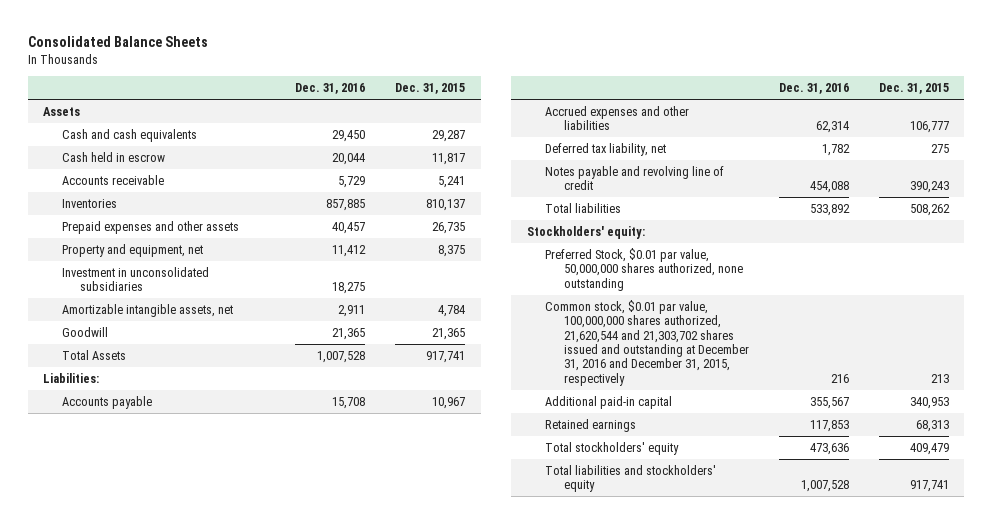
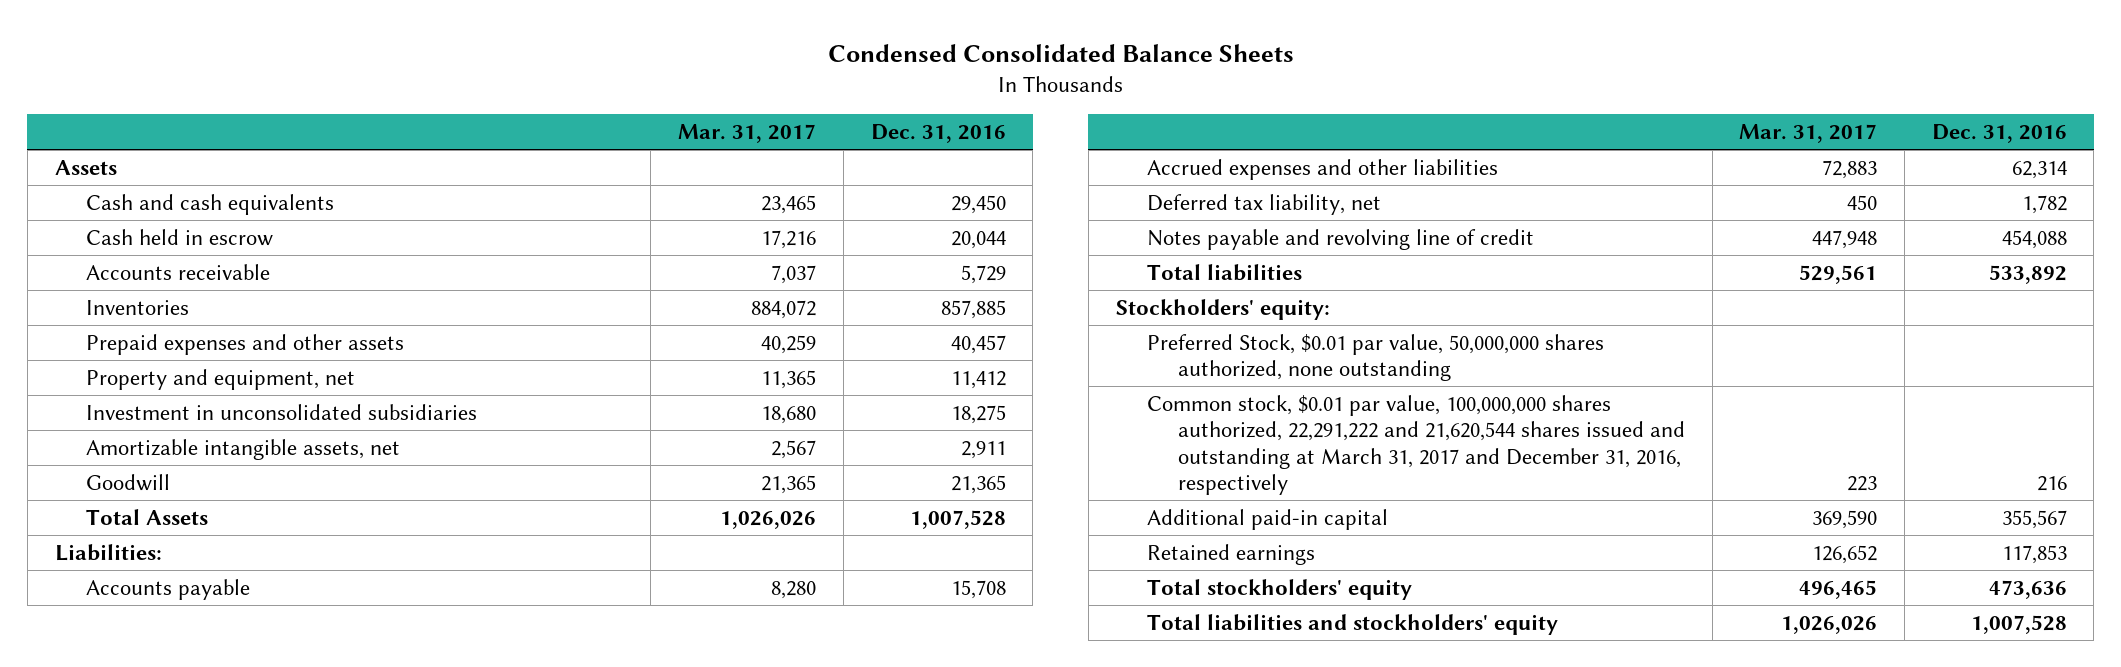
[28,36,209,48] Consolidated Balance Sheets -> [827,44,1294,63] Condensed Consolidated Balance Sheets
[395,83,466,95] Dec. 31, 2015 -> none
none -> [678,124,817,144] Mar. 31, 2017
[545,299,749,386] Common stock, $0.01 par value, 100,000,000 shares authorized, 21,620,544 and 21,303,702 shares issued and outstanding at December 31, 2016 and December 31, 2015, respectively -> [1146,394,1685,496] Common stock, $0.01 par value, 100,000,000 shares authorized, 22,291,222 and 21,620,544 shares issued and outstanding at March 31, 2017 and December 31, 2016, respectively

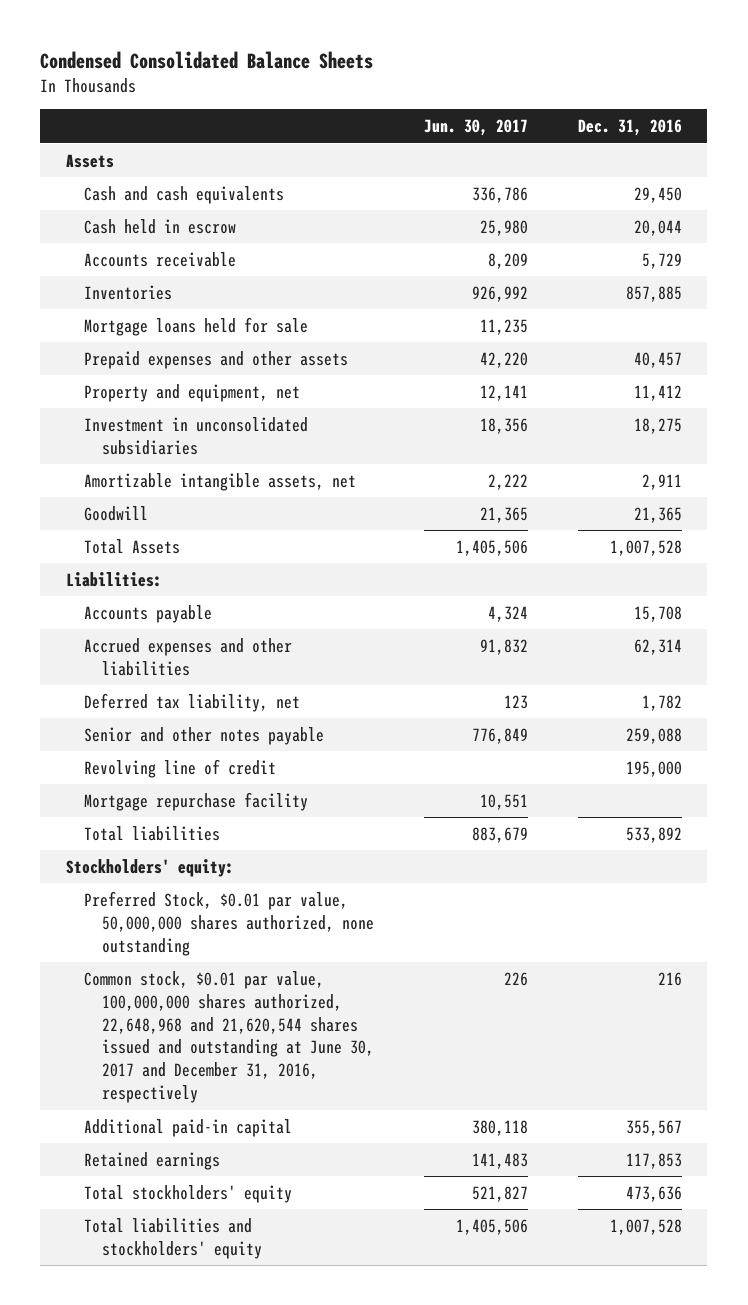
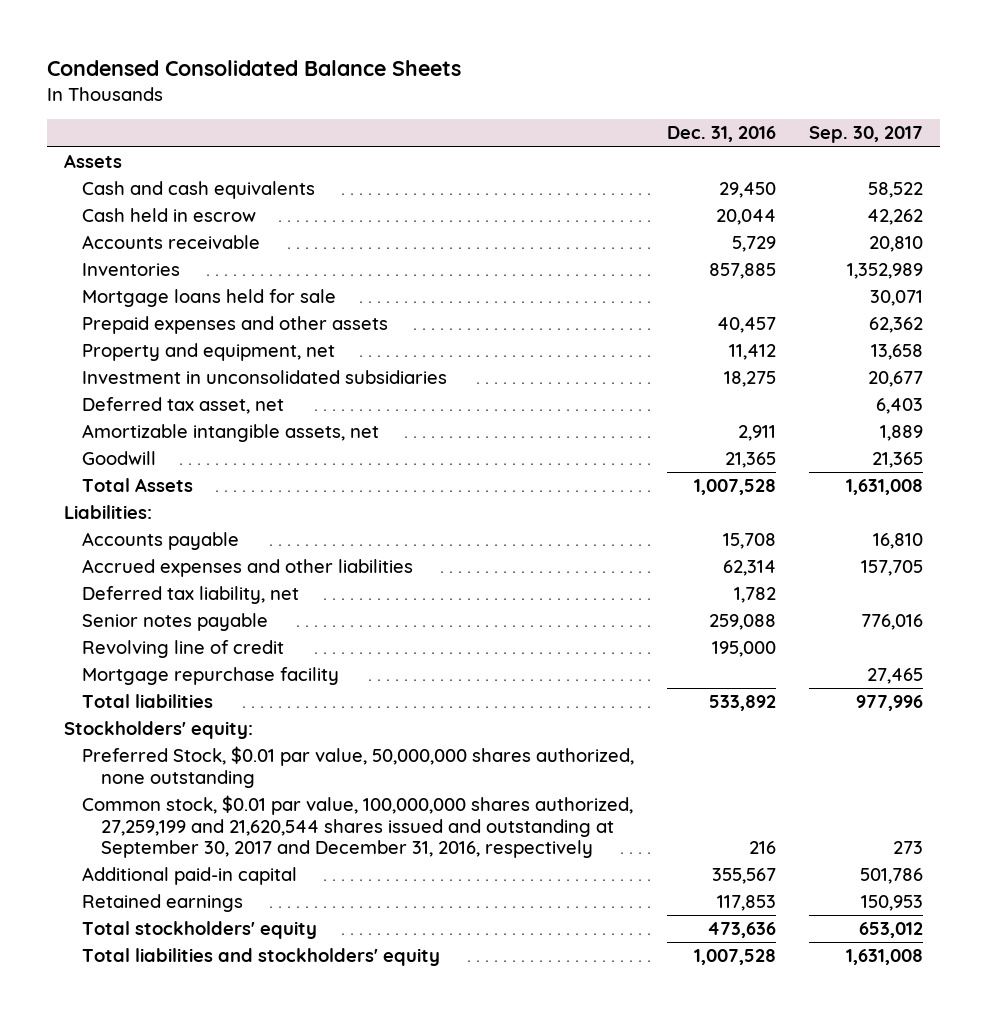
[423,119,528,137] Jun. 30, 2017 -> none
none -> [809,126,924,144] Sep. 30, 2017
none -> [82,397,285,415] Deferred tax asset, net
[83,726,324,745] Senior and other notes payable -> [82,613,269,632] Senior notes payable
[83,970,374,1104] Common stock, $0.01 par value, 100,000,000 shares authorized, 22,648,968 and 21,620,544 shares issued and outstanding at June 30, 2017 and December 31, 2016, respectively -> [82,795,634,859] Common stock, $0.01 par value, 100,000,000 shares authorized, 27,259,199 and 21,620,544 shares issued and outstanding at September 30, 2017 and December 31, 2016, respectively

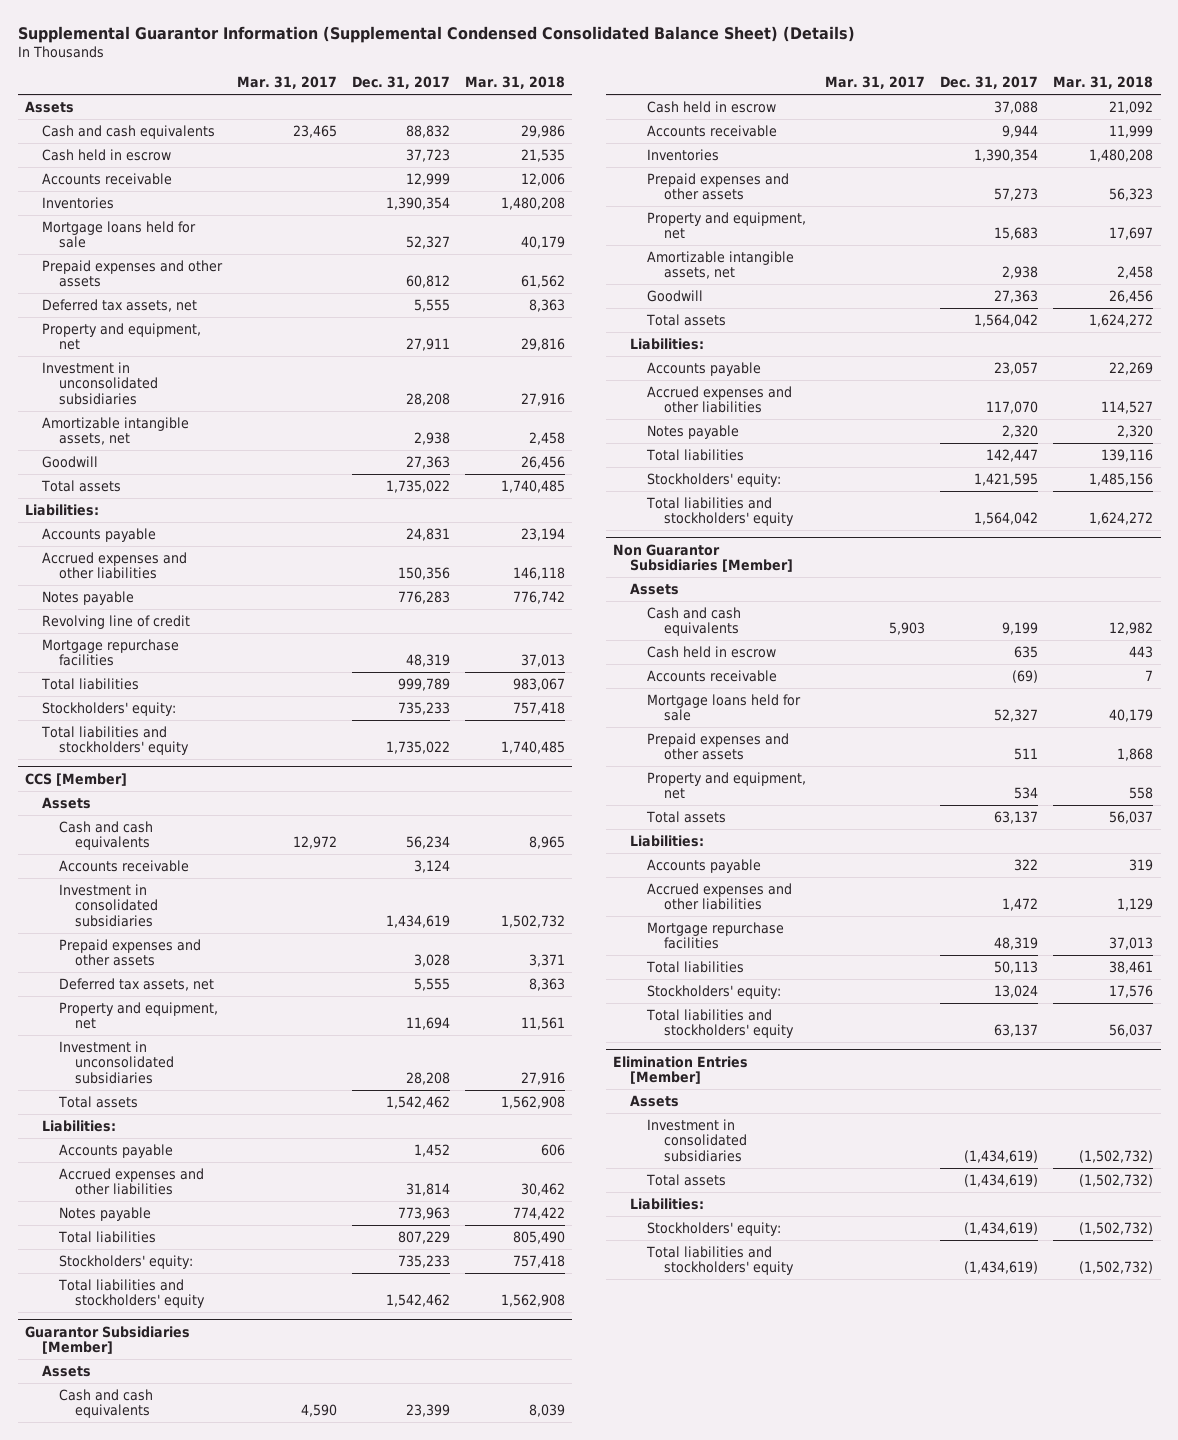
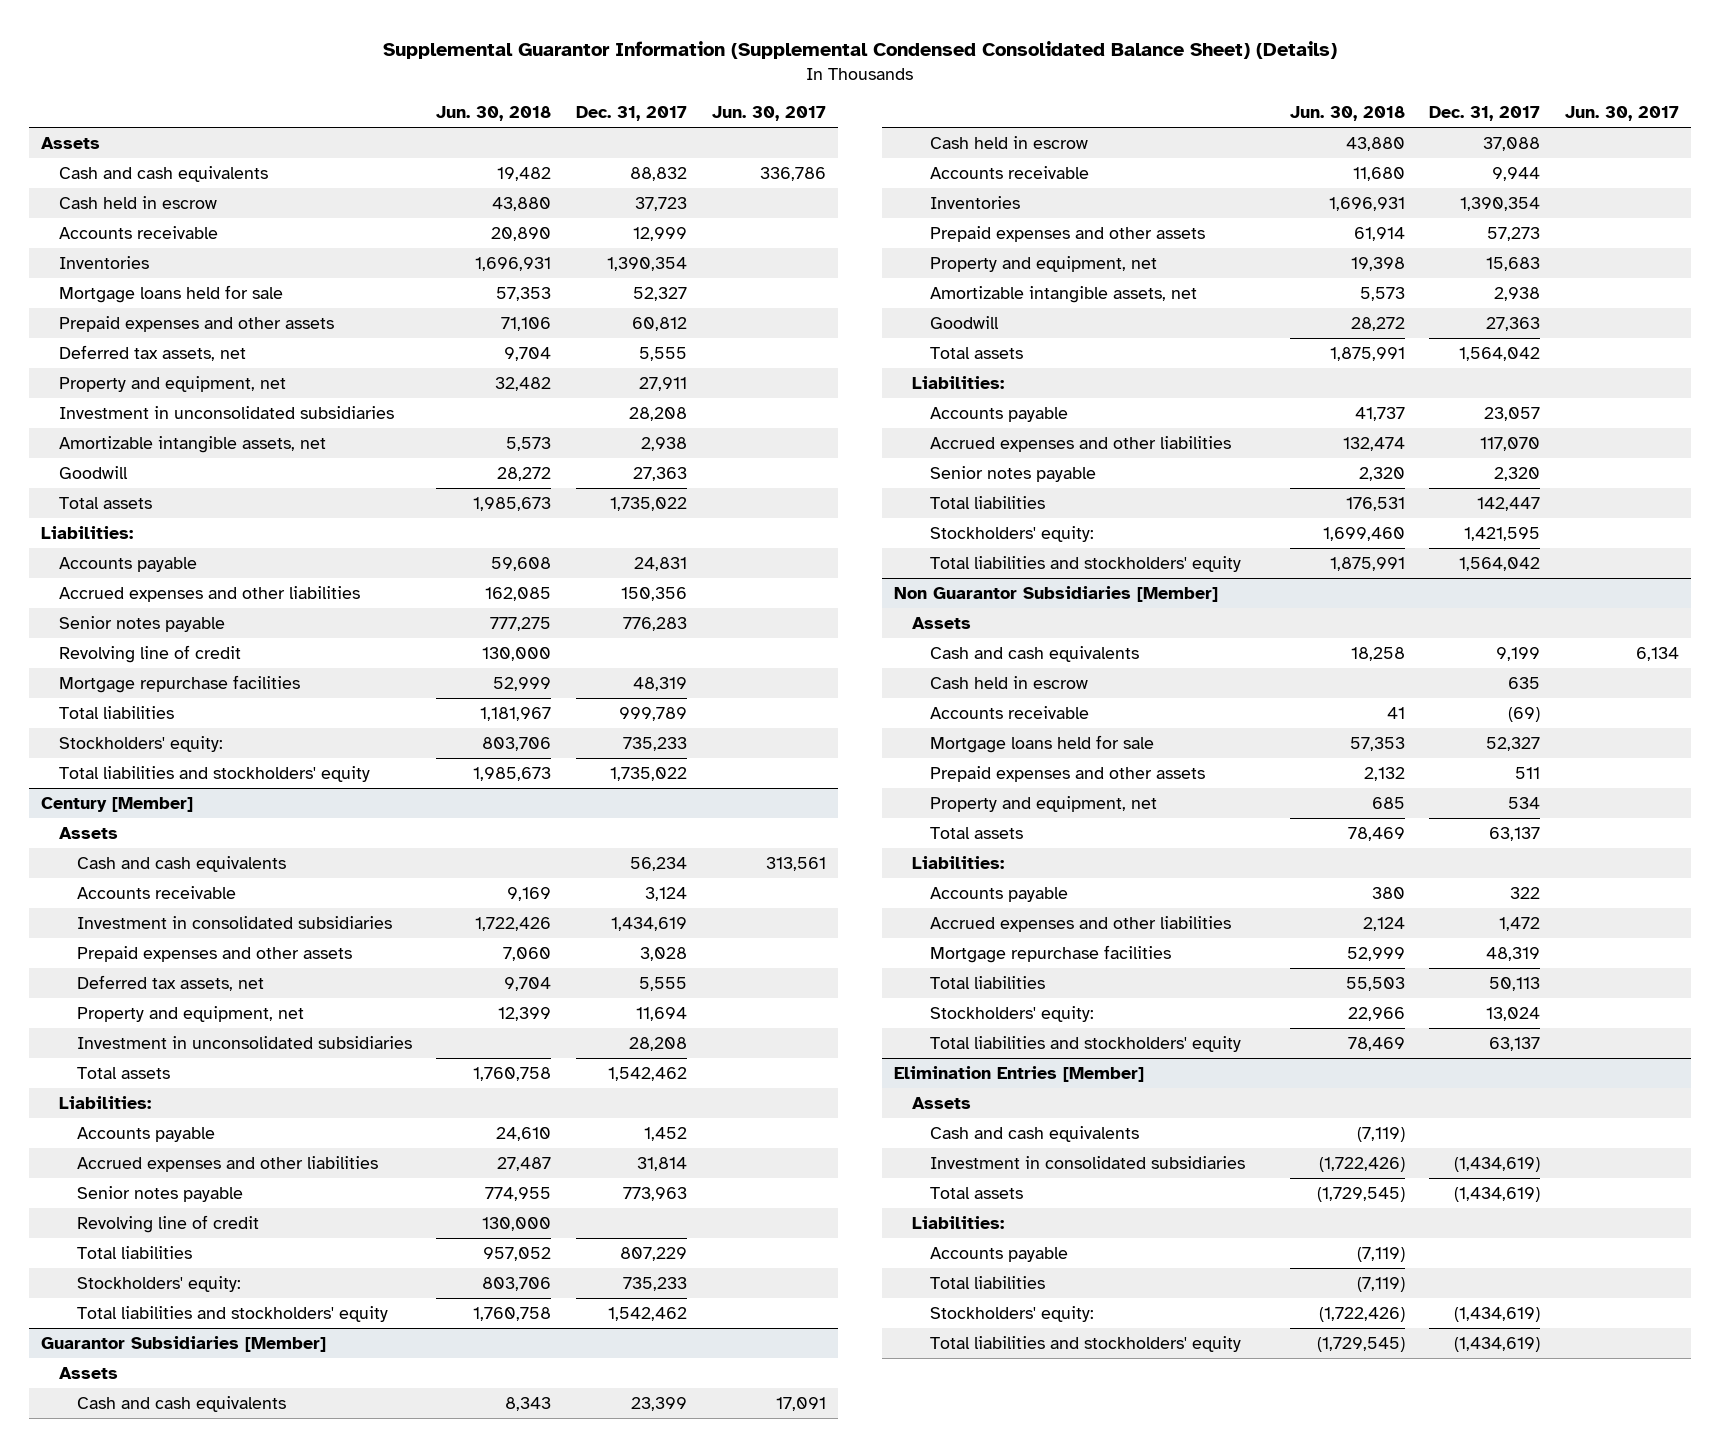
[236,76,337,90] Mar. 31, 2017 -> none
[464,76,565,90] Mar. 31, 2018 -> none
none -> [436,106,552,122] Jun. 30, 2018
none -> [711,106,826,122] Jun. 30, 2017
[41,590,134,605] Notes payable -> [58,616,225,633] Senior notes payable
[25,772,128,786] CCS [Member] -> [40,797,193,813] Century [Member]
[58,1206,151,1221] Notes payable -> [76,1186,243,1203] Senior notes payable
none -> [76,1215,259,1234] Revolving line of credit
[647,424,740,439] Notes payable -> [930,466,1097,483] Senior notes payable
none -> [930,1126,1140,1143] Cash and cash equivalents
none -> [930,1247,1069,1263] Accounts payable
none -> [930,1276,1046,1290] Total liabilities

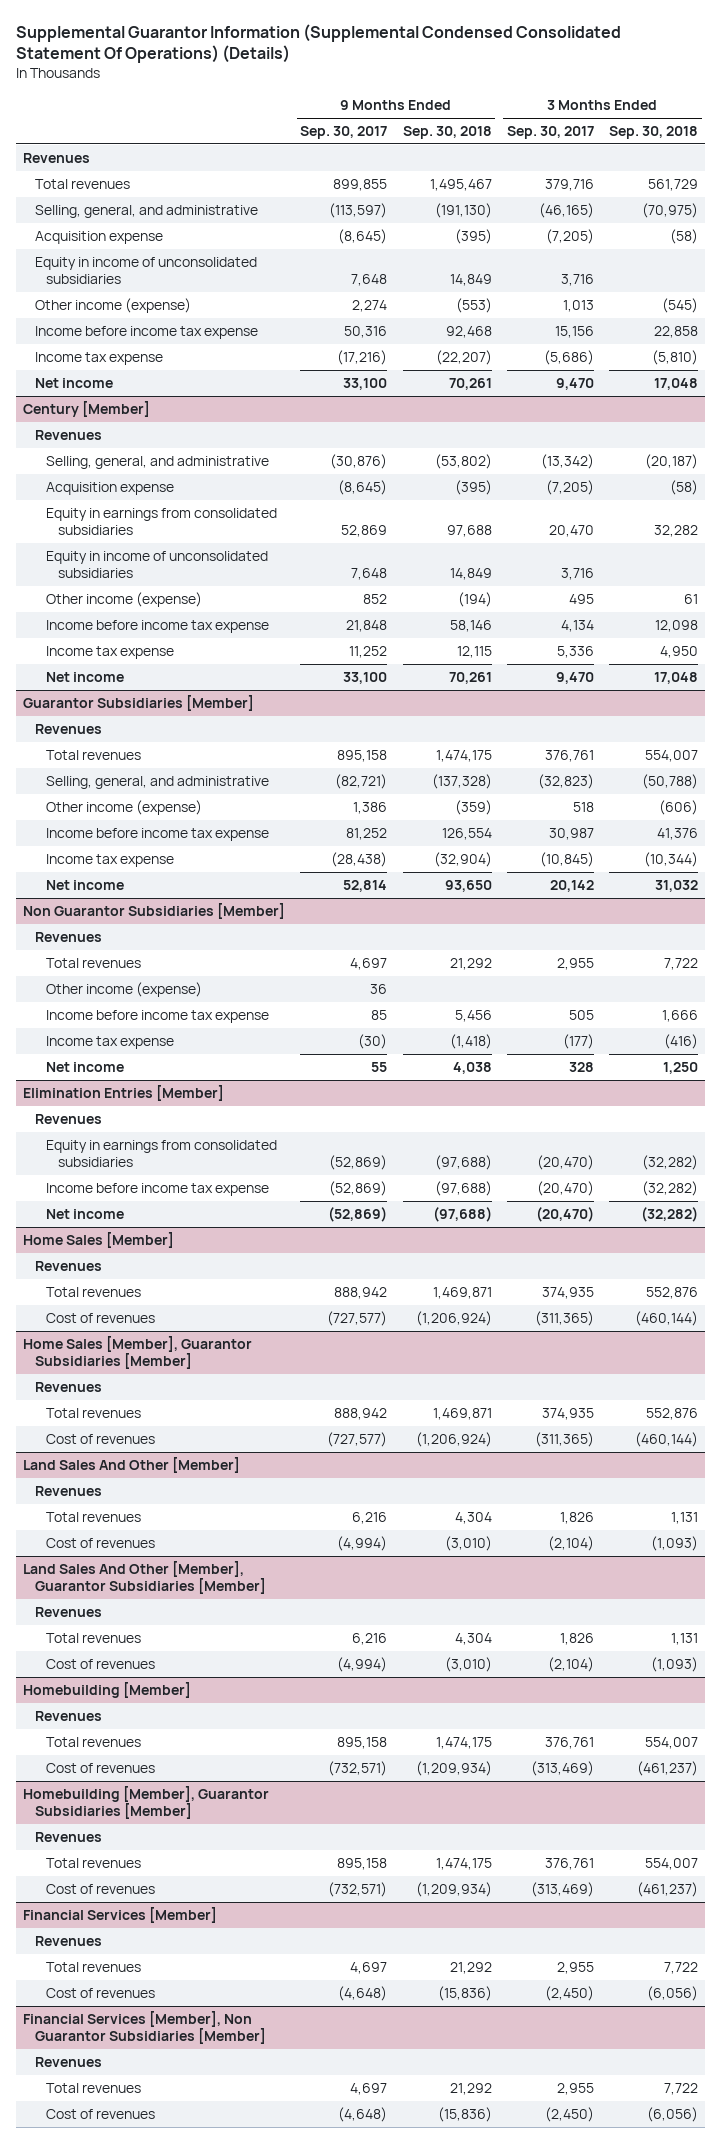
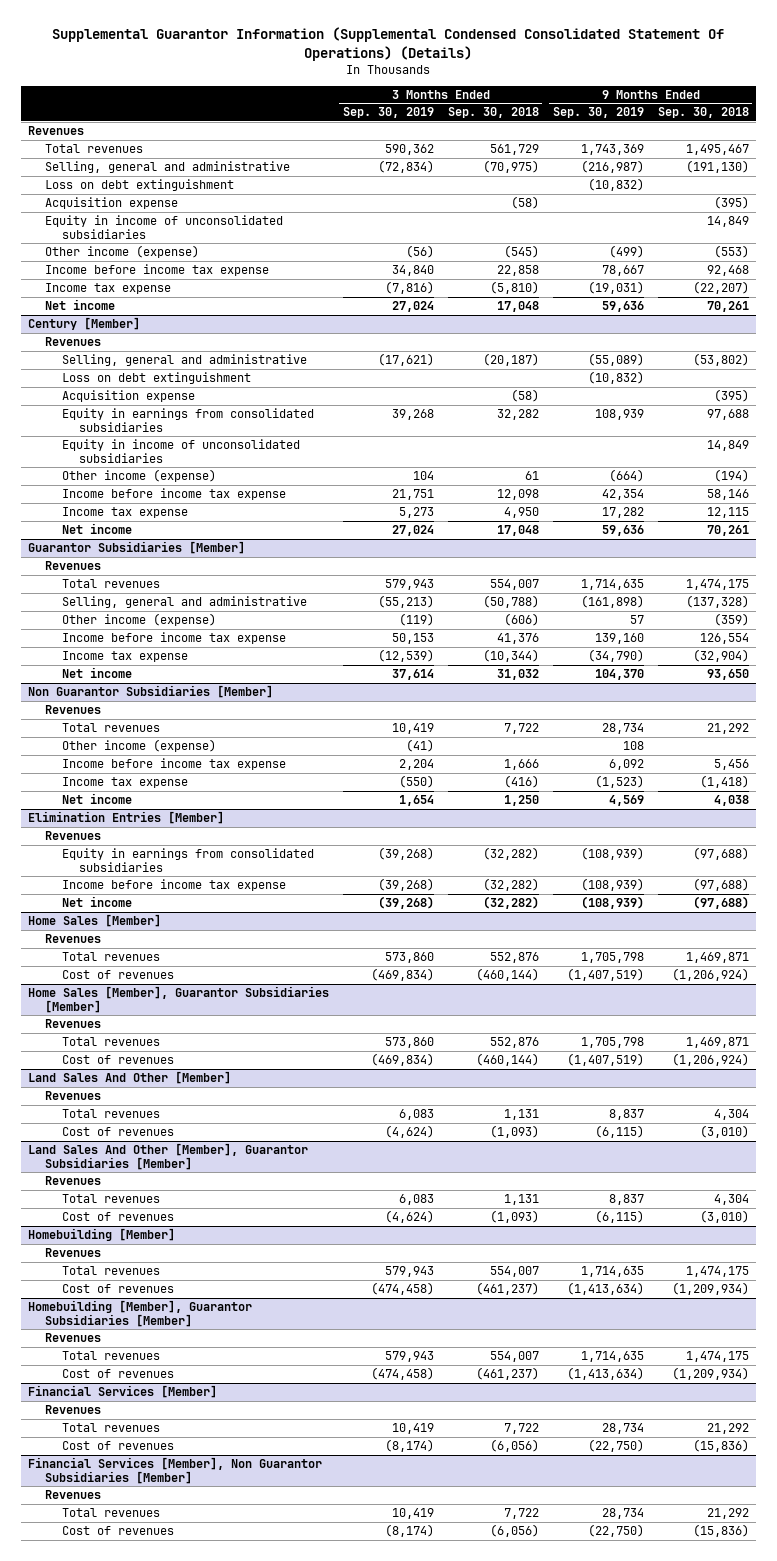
[300,126,388,140] Sep. 30, 2017 -> none
[506,126,594,140] Sep. 30, 2017 -> none
none -> [342,107,434,119] Sep. 30, 2019
none -> [552,107,644,119] Sep. 30, 2019
[34,205,258,219] Selling, general, and administrative -> [45,161,291,174] Selling, general and administrative
none -> [45,179,235,192] Loss on debt extinguishment
[46,456,270,470] Selling, general, and administrative -> [62,354,308,367] Selling, general and administrative
none -> [62,372,252,385] Loss on debt extinguishment
[46,776,270,790] Selling, general, and administrative -> [62,596,308,609] Selling, general and administrative

